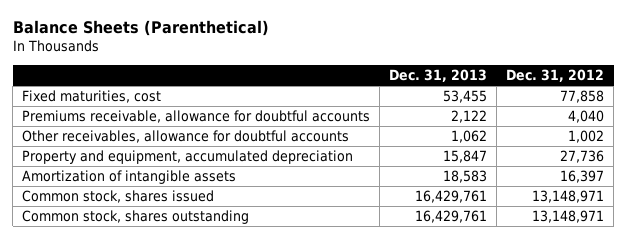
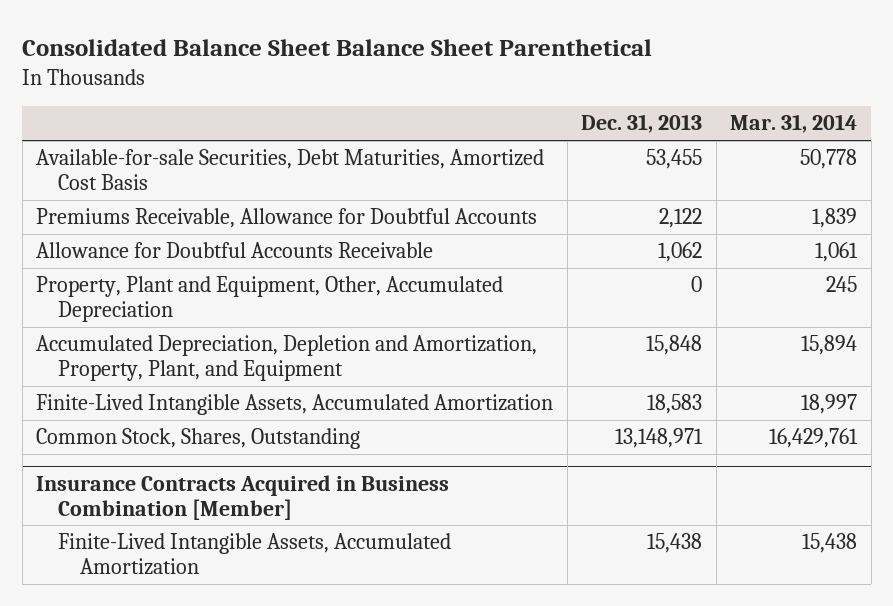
[12,20,269,37] Balance Sheets (Parenthetical) -> [22,38,653,56] Consolidated Balance Sheet Balance Sheet Parenthetical
[506,68,605,82] Dec. 31, 2012 -> none
none -> [730,114,858,134] Mar. 31, 2014
[22,190,215,204] Common stock, shares issued -> none
[22,90,162,104] Fixed maturities, cost -> [36,149,545,191] Available-for-sale Securities, Debt Maturities, Amortized Cost Basis
[22,110,371,124] Premiums receivable, allowance for doubtful accounts -> [36,208,538,229] Premiums Receivable, Allowance for Doubtful Accounts
[22,130,350,144] Other receivables, allowance for doubtful accounts -> [36,242,434,259] Allowance for Doubtful Accounts Receivable
[22,150,354,165] Property and equipment, accumulated depreciation -> [36,276,504,323] Property, Plant and Equipment, Other, Accumulated Depreciation
[443,150,488,164] 15,847 -> [691,276,703,293] 0
none -> [36,335,538,382] Accumulated Depreciation, Depletion and Amortization, Property, Plant, and Equipment
[22,170,237,185] Amortization of intangible assets -> [36,394,554,416] Finite-Lived Intangible Assets, Accumulated Amortization
[22,210,250,225] Common stock, shares outstanding -> [36,428,361,450] Common Stock, Shares, Outstanding
[415,210,488,224] 16,429,761 -> [615,428,704,449] 13,148,971
none -> [36,474,450,520] Insurance Contracts Acquired in Business Combination [Member]
none -> [58,533,452,576] Finite-Lived Intangible Assets, Accumulated Amortization

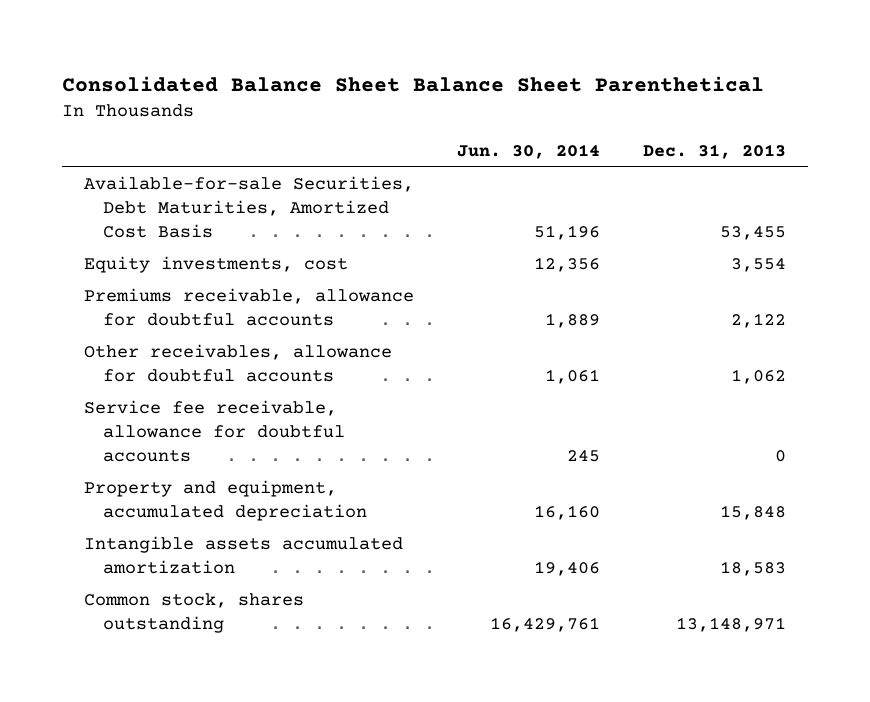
[730,114,858,134] Mar. 31, 2014 -> none
none -> [456,144,600,160] Jun. 30, 2014
[36,276,504,323] Property, Plant and Equipment, Other, Accumulated Depreciation -> none
[36,474,450,520] Insurance Contracts Acquired in Business Combination [Member] -> none
[58,533,452,576] Finite-Lived Intangible Assets, Accumulated Amortization -> none
none -> [83,256,348,274] Equity investments, cost
[36,208,538,229] Premiums Receivable, Allowance for Doubtful Accounts -> [83,288,414,327] Premiums receivable, allowance for doubtful accounts
[36,242,434,259] Allowance for Doubtful Accounts Receivable -> [83,344,392,383] Other receivables, allowance for doubtful accounts
none -> [83,400,345,463] Service fee receivable, allowance for doubtful accounts
[36,335,538,382] Accumulated Depreciation, Depletion and Amortization, Property, Plant, and Equipment -> [83,480,367,522] Property and equipment, accumulated depreciation
[36,394,554,416] Finite-Lived Intangible Assets, Accumulated Amortization -> [83,536,403,575] Intangible assets accumulated amortization
[36,428,361,450] Common Stock, Shares, Outstanding -> [83,593,304,634] Common stock, shares outstanding

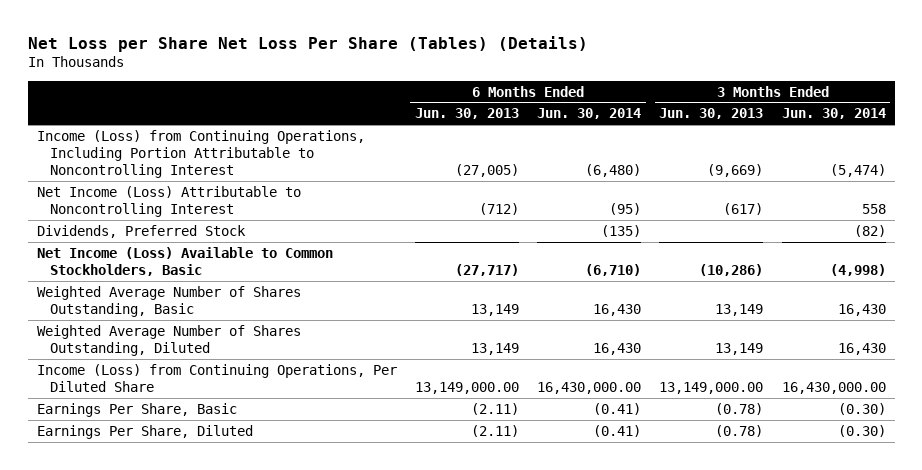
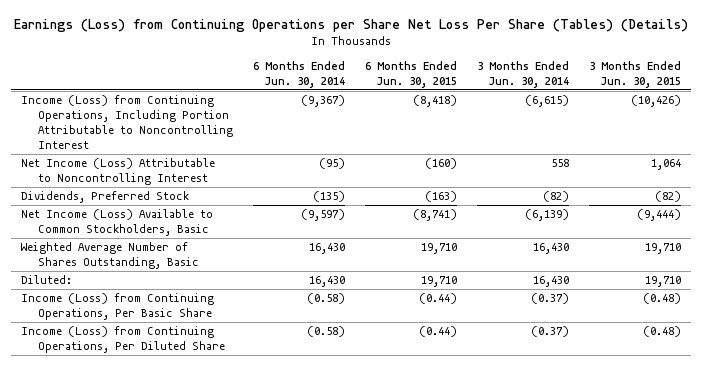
[27,35,588,52] Net Loss per Share Net Loss Per Share (Tables) (Details) -> [14,19,689,33] Earnings (Loss) from Continuing Operations per Share Net Loss Per Share (Tables) (Details)
[414,108,519,120] Jun. 30, 2013 -> none
[659,108,764,120] Jun. 30, 2013 -> none
none -> [365,60,458,88] 6 Months Ended Jun. 30, 2015
none -> [589,60,682,88] 3 Months Ended Jun. 30, 2015
[585,163,642,177] (6,480) -> [301,95,346,108] (9,367)
[829,163,886,177] (5,474) -> [525,95,570,108] (6,615)
[585,263,642,276] (6,710) -> [301,209,346,222] (9,597)
[829,263,886,276] (4,998) -> [525,209,570,222] (6,139)
[36,402,237,417] Earnings Per Share, Basic -> none
[36,424,253,439] Earnings Per Share, Diluted -> none
[36,324,301,356] Weighted Average Number of Shares Outstanding, Diluted -> [21,275,73,285] Diluted:
none -> [21,293,215,321] Income (Loss) from Continuing Operations, Per Basic Share
[537,381,642,394] 16,430,000.00 -> [307,326,346,338] (0.58)
[781,381,886,394] 16,430,000.00 -> [531,326,570,338] (0.37)

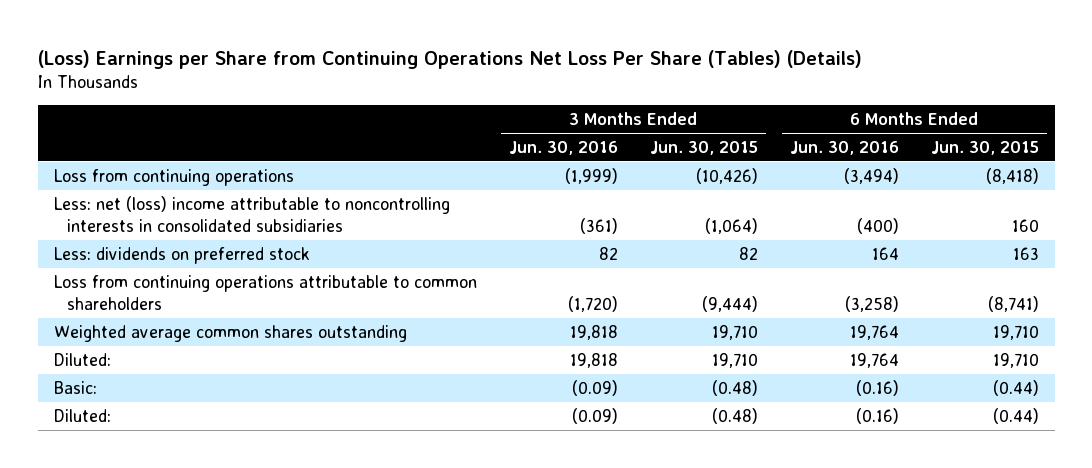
[14,19,689,33] Earnings (Loss) from Continuing Operations per Share Net Loss Per Share (Tables) (Details) -> [37,49,862,69] (Loss) Earnings per Share from Continuing Operations Net Loss Per Share (Tables) (Details)
[253,60,346,88] 6 Months Ended Jun. 30, 2014 -> none
[477,60,570,88] 3 Months Ended Jun. 30, 2014 -> none
none -> [508,140,618,155] Jun. 30, 2016
none -> [789,140,899,155] Jun. 30, 2016
[21,95,234,150] Income (Loss) from Continuing Operations, Including Portion Attributable to Noncontrolling Interest -> [53,168,294,186] Loss from continuing operations
[21,158,216,186] Net Income (Loss) Attributable to Noncontrolling Interest -> [53,195,450,233] Less: net (loss) income attributable to noncontrolling interests in consolidated subsidiaries
[425,158,458,170] (160) -> [1011,219,1039,233] 160
[651,159,682,171] 1,064 -> [704,218,758,235] (1,064)
[21,191,190,204] Dividends, Preferred Stock -> [53,246,310,264] Less: dividends on preferred stock
[425,191,458,203] (163) -> [1012,246,1039,260] 163
[655,191,682,203] (82) -> [738,246,758,260] 82
[21,209,214,237] Net Income (Loss) Available to Common Stockholders, Basic -> [53,274,477,311] Loss from continuing operations attributable to common shareholders
[21,242,200,270] Weighted Average Number of Shares Outstanding, Basic -> [53,324,407,342] Weighted average common shares outstanding
[21,293,215,321] Income (Loss) from Continuing Operations, Per Basic Share -> [53,380,97,394] Basic:
[21,326,226,354] Income (Loss) from Continuing Operations, Per Diluted Share -> [53,408,111,422] Diluted:

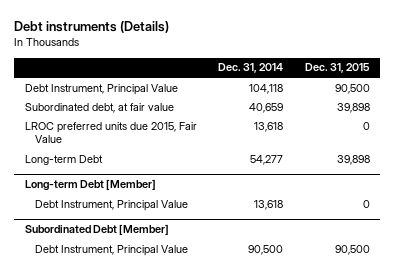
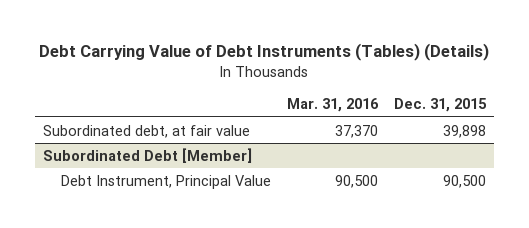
[13,21,169,34] Debt instruments (Details) -> [39,43,490,62] Debt Carrying Value of Debt Instruments (Tables) (Details)
[218,63,284,74] Dec. 31, 2014 -> none
none -> [286,98,379,113] Mar. 31, 2016
[24,83,178,95] Debt Instrument, Principal Value -> none
[24,121,197,143] LROC preferred units due 2015, Fair Value -> none
[24,154,103,165] Long-term Debt -> none
[24,179,156,192] Long-term Debt [Member] -> none
[34,199,188,211] Debt Instrument, Principal Value -> none

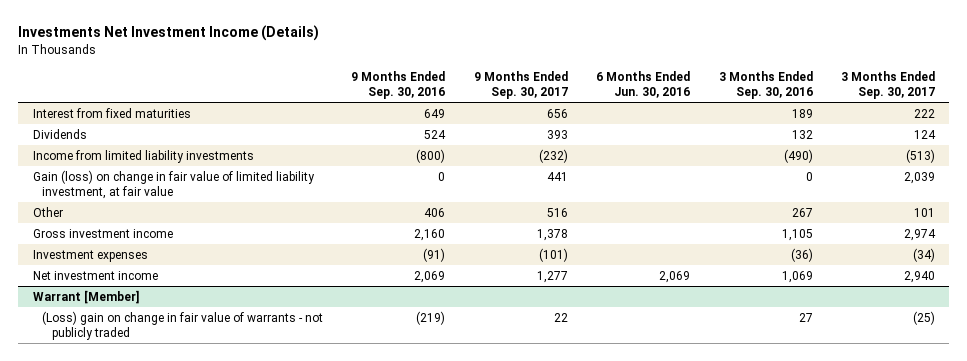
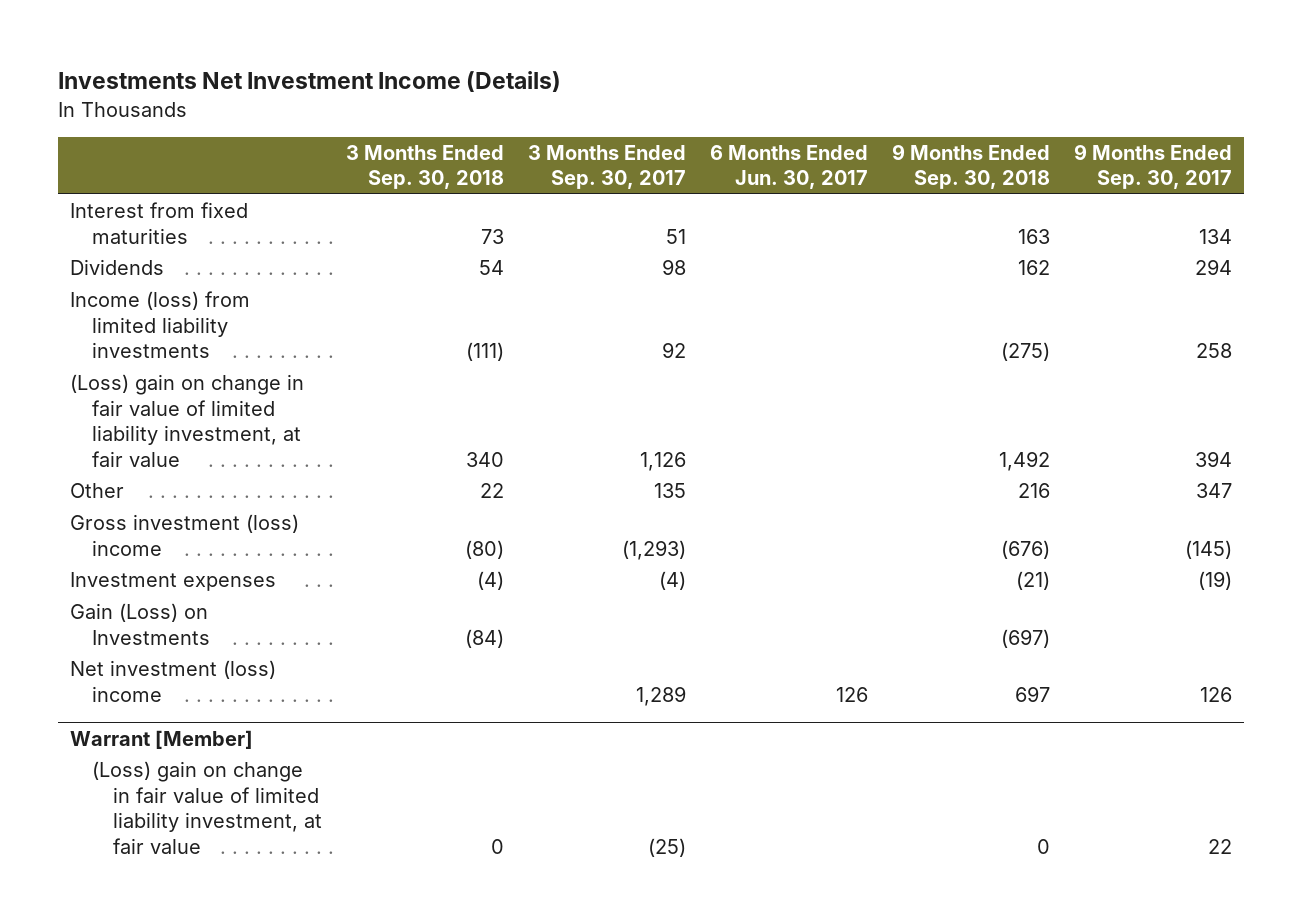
[351,70,446,99] 9 Months Ended Sep. 30, 2016 -> none
[596,70,691,98] 6 Months Ended Jun. 30, 2016 -> none
[718,70,813,99] 3 Months Ended Sep. 30, 2016 -> none
none -> [346,144,505,190] 3 Months Ended Sep. 30, 2018
none -> [710,144,869,190] 6 Months Ended Jun. 30, 2017
none -> [892,143,1051,190] 9 Months Ended Sep. 30, 2018
[546,108,568,118] 656 -> [1199,228,1233,244] 134
[913,108,935,118] 222 -> [666,228,687,244] 51
[546,129,568,139] 393 -> [1195,259,1233,276] 294
[913,129,936,139] 124 -> [662,259,687,276] 98
[32,149,254,163] Income from limited liability investments -> [70,291,251,359] Income (loss) from limited liability investments
[538,148,568,163] (232) -> [1196,343,1233,359] 258
[905,148,935,163] (513) -> [662,342,687,359] 92
[32,169,315,200] Gain (loss) on change in fair value of limited liability investment, at fair value -> [70,374,305,467] (Loss) gain on change in fair value of limited liability investment, at fair value
[546,171,568,181] 441 -> [1195,450,1233,467] 394
[903,171,935,184] 2,039 -> [640,451,687,471] 1,126
[546,207,568,217] 516 -> [1196,483,1233,499] 347
[913,207,935,217] 101 -> [654,483,687,499] 135
[32,228,173,238] Gross investment income -> [70,514,300,556] Gross investment (loss) income
[536,228,568,241] 1,378 -> [1185,539,1233,559] (145)
[903,228,936,241] 2,974 -> [622,539,687,560] (1,293)
[538,247,568,262] (101) -> [1198,571,1233,591] (19)
[912,247,935,262] (34) -> [659,571,687,591] (4)
none -> [70,603,210,645] Gain (Loss) on Investments
[32,270,158,280] Net investment income -> [70,660,277,702] Net investment (loss) income
[536,270,568,283] 1,277 -> [1200,686,1233,702] 126
[903,270,935,283] 2,940 -> [636,685,687,706] 1,289
[42,310,324,341] (Loss) gain on change in fair value of warrants - not publicly traded -> [91,761,323,854] (Loss) gain on change in fair value of limited liability investment, at fair value

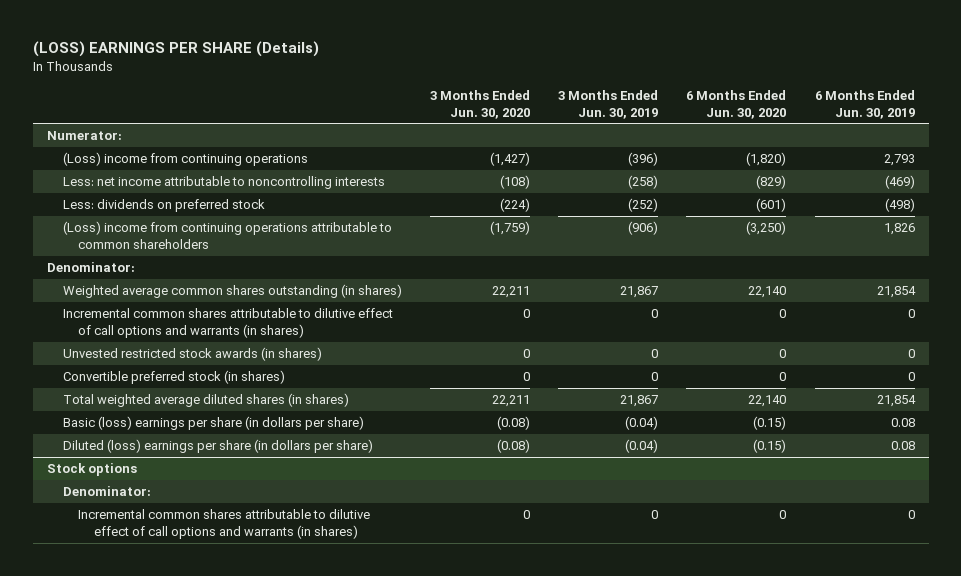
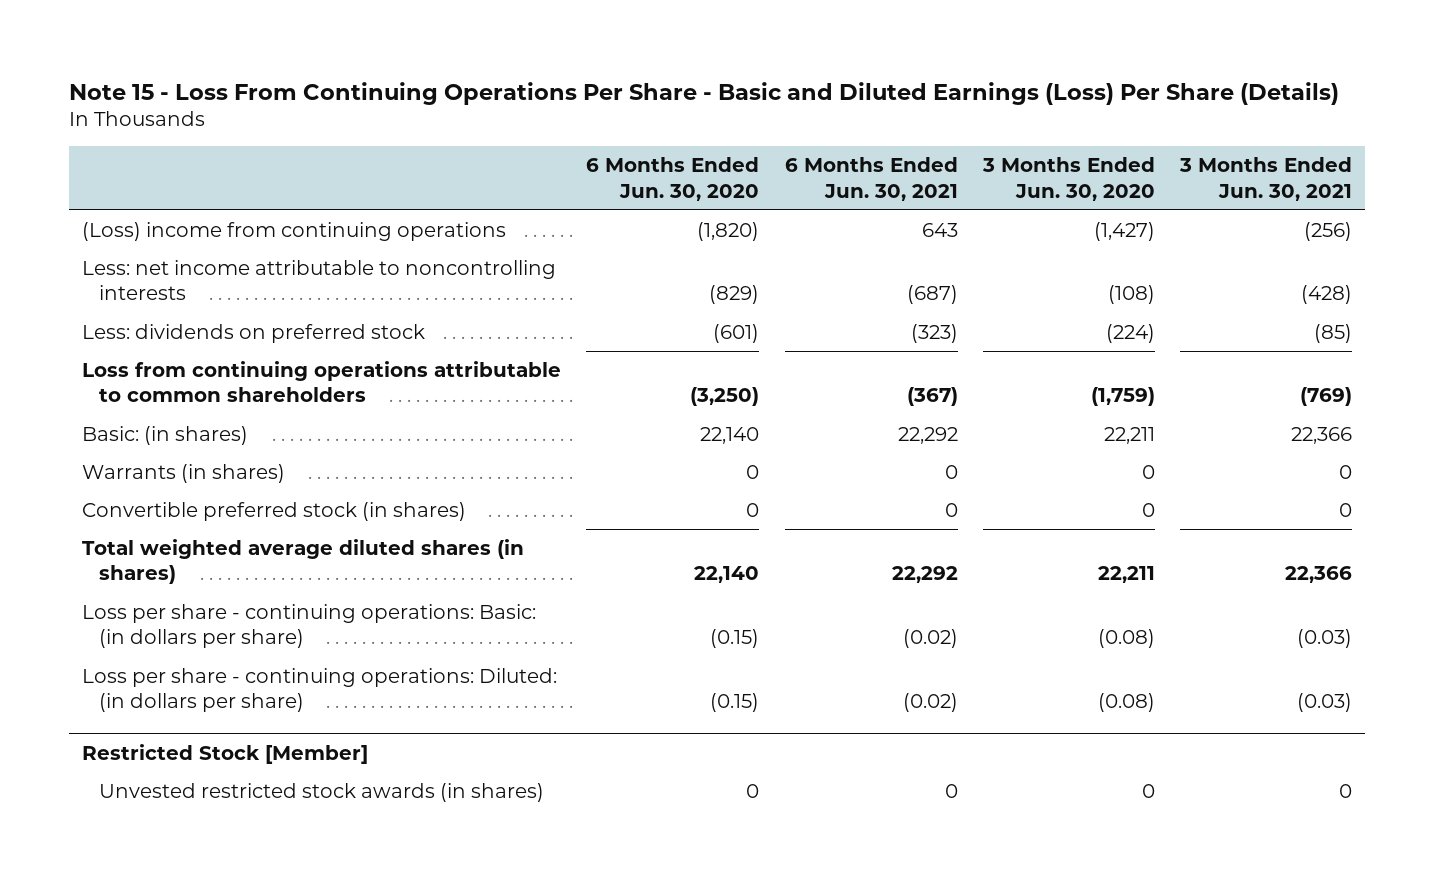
[32,41,319,58] (LOSS) EARNINGS PER SHARE (Details) -> [69,81,1340,105] Note 15 - Loss From Continuing Operations Per Share - Basic and Diluted Earnings (Loss) Per Share (Details)
[558,89,659,119] 3 Months Ended Jun. 30, 2019 -> none
[814,89,915,119] 6 Months Ended Jun. 30, 2019 -> none
none -> [784,157,958,201] 6 Months Ended Jun. 30, 2021
none -> [1179,157,1353,201] 3 Months Ended Jun. 30, 2021
[46,131,122,141] Numerator: -> none
[46,262,135,273] Denominator: -> none
[62,347,322,362] Unvested restricted stock awards (in shares) -> none
[62,221,392,249] (Loss) income from continuing operations attributable to common shareholders -> [81,361,561,403] Loss from continuing operations attributable to common shareholders
[62,284,402,299] Weighted average common shares outstanding (in shares) -> [81,426,248,446] Basic: (in shares)
[62,308,393,338] Incremental common shares attributable to dilutive effect of call options and warrants (in shares) -> [81,464,285,484] Warrants (in shares)
[46,463,137,477] Stock options -> none
[62,486,151,497] Denominator: -> none
[78,509,371,539] Incremental common shares attributable to dilutive effect of call options and warrants (in shares) -> none
[62,416,364,431] Basic (loss) earnings per share (in dollars per share) -> [81,604,536,649] Loss per share - continuing operations: Basic: (in dollars per share)
[62,439,373,454] Diluted (loss) earnings per share (in dollars per share) -> [81,668,557,713] Loss per share - continuing operations: Diluted: (in dollars per share)
none -> [81,743,368,764] Restricted Stock [Member]
none -> [98,783,544,803] Unvested restricted stock awards (in shares)

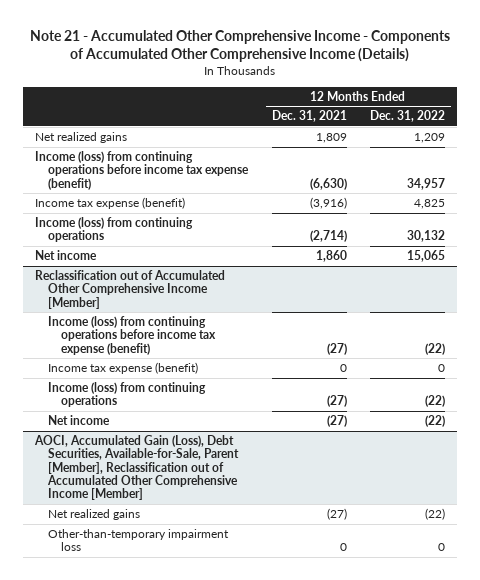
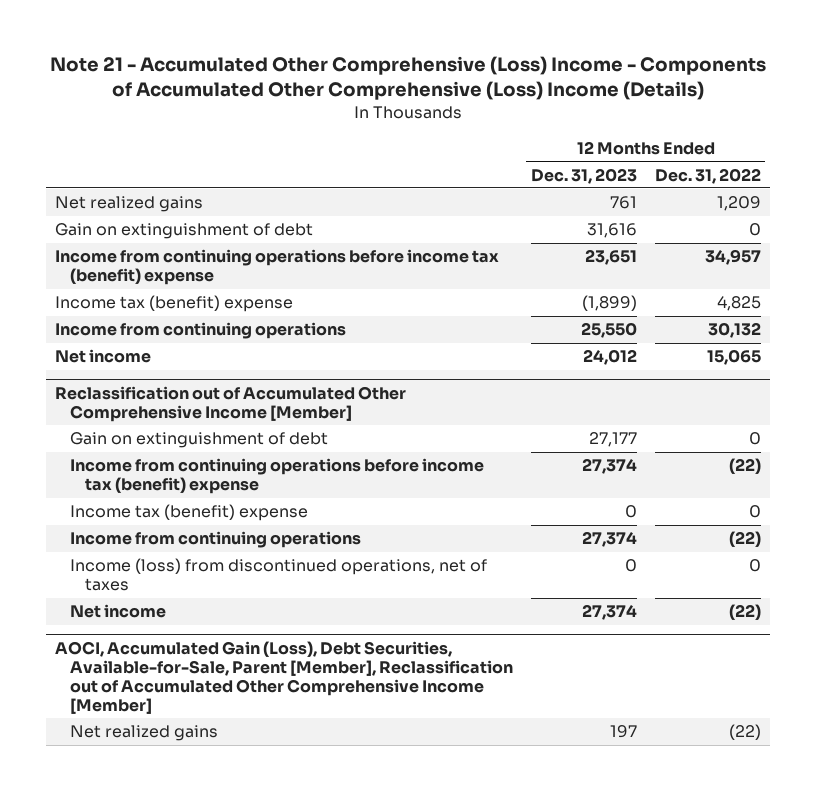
[30,30,451,63] Note 21 - Accumulated Other Comprehensive Income - Components of Accumulated Other Comprehensive Income (Details) -> [49,56,766,101] Note 21 - Accumulated Other Comprehensive (Loss) Income - Components of Accumulated Other Comprehensive (Loss) Income (Details)
[271,110,347,123] Dec. 31, 2021 -> none
none -> [530,167,637,184] Dec. 31, 2023
none -> [55,223,314,240] Gain on extinguishment of debt
[35,151,249,190] Income (loss) from continuing operations before income tax expense (benefit) -> [55,249,500,286] Income from continuing operations before income tax (benefit) expense
[35,197,186,210] Income tax expense (benefit) -> [55,295,294,313] Income tax (benefit) expense
[35,217,194,243] Income (loss) from continuing operations -> [55,322,347,340] Income from continuing operations
none -> [69,432,328,449] Gain on extinguishment of debt
[47,316,216,355] Income (loss) from continuing operations before income tax expense (benefit) -> [69,458,484,495] Income from continuing operations before income tax (benefit) expense
[47,362,198,375] Income tax expense (benefit) -> [69,504,308,522] Income tax (benefit) expense
[47,382,206,408] Income (loss) from continuing operations -> [69,531,361,549] Income from continuing operations
none -> [69,558,487,592] Income (loss) from discontinued operations, net of taxes
[47,529,229,552] Other-than-temporary impairment loss -> none

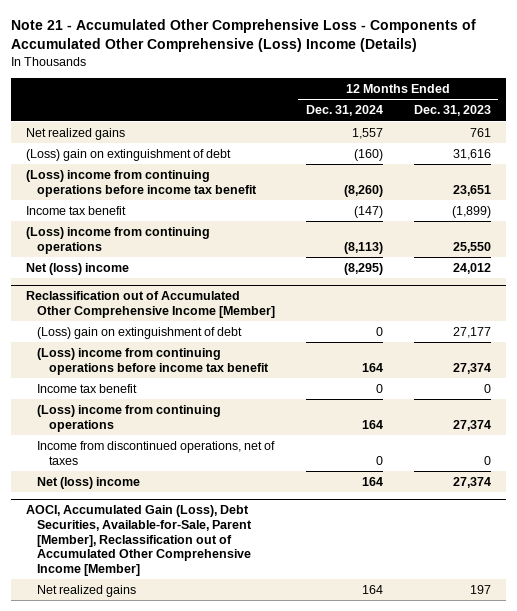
[49,56,766,101] Note 21 - Accumulated Other Comprehensive (Loss) Income - Components of Accumulated Other Comprehensive (Loss) Income (Details) -> [10,18,476,52] Note 21 - Accumulated Other Comprehensive Loss - Components of Accumulated Other Comprehensive (Loss) Income (Details)
[654,167,761,184] Dec. 31, 2022 -> none
none -> [306,105,384,117] Dec. 31, 2024
[55,223,314,240] Gain on extinguishment of debt -> [25,148,231,161] (Loss) gain on extinguishment of debt
[55,249,500,286] Income from continuing operations before income tax (benefit) expense -> [25,169,258,197] (Loss) income from continuing operations before income tax benefit
[55,295,294,313] Income tax (benefit) expense -> [25,205,126,215] Income tax benefit
[55,322,347,340] Income from continuing operations -> [25,226,210,254] (Loss) income from continuing operations
[55,349,152,364] Net income -> [25,262,129,275] Net (loss) income
[69,432,328,449] Gain on extinguishment of debt -> [37,326,243,339] (Loss) gain on extinguishment of debt
[69,458,484,495] Income from continuing operations before income tax (benefit) expense -> [37,347,270,375] (Loss) income from continuing operations before income tax benefit
[69,504,308,522] Income tax (benefit) expense -> [37,383,138,393] Income tax benefit
[69,531,361,549] Income from continuing operations -> [37,404,222,432] (Loss) income from continuing operations
[69,558,487,592] Income (loss) from discontinued operations, net of taxes -> [37,440,276,465] Income from discontinued operations, net of taxes
[69,604,166,619] Net income -> [37,476,141,489] Net (loss) income

